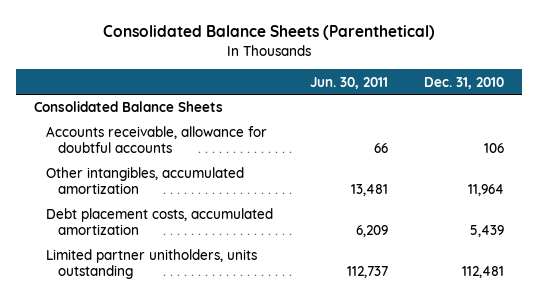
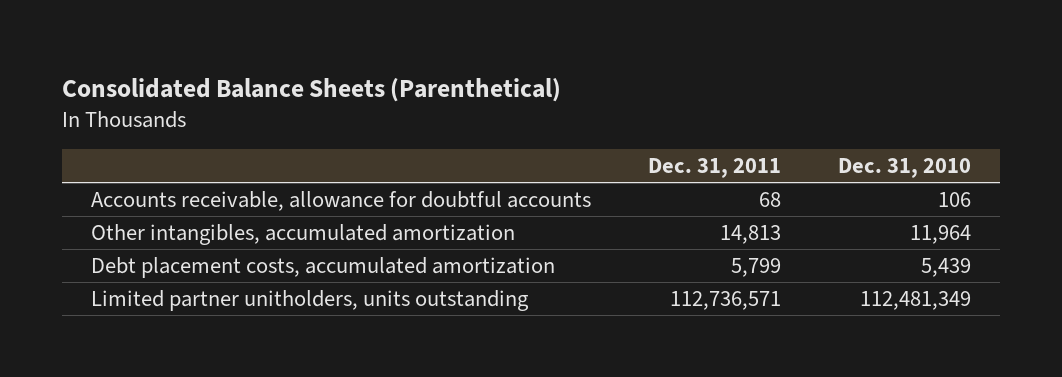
[309,76,388,89] Jun. 30, 2011 -> none
none -> [647,157,781,178] Dec. 31, 2011
[34,101,224,113] Consolidated Balance Sheets -> none
[461,266,504,279] 112,481 -> [860,290,972,310] 112,481,349

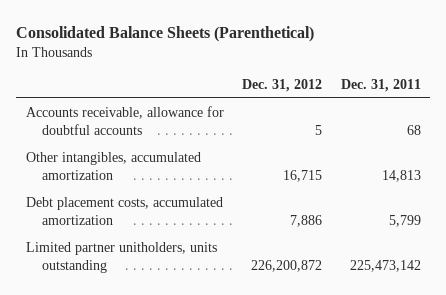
[838,157,972,178] Dec. 31, 2010 -> none
none -> [242,79,323,93] Dec. 31, 2012
[669,290,781,310] 112,736,571 -> [349,260,421,273] 225,473,142

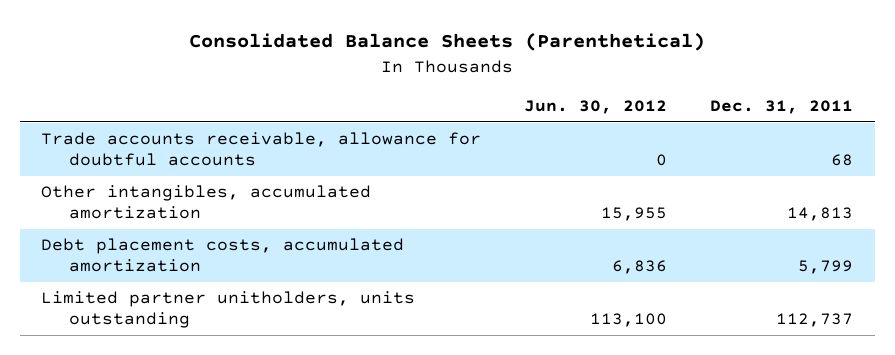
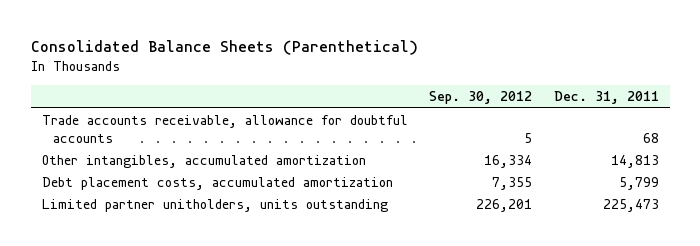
[524,99,668,114] Jun. 30, 2012 -> none
none -> [429,91,533,105] Sep. 30, 2012
[776,313,854,328] 112,737 -> [602,198,659,212] 225,473

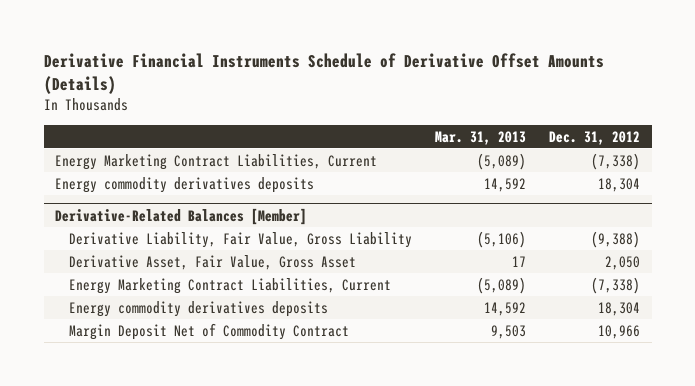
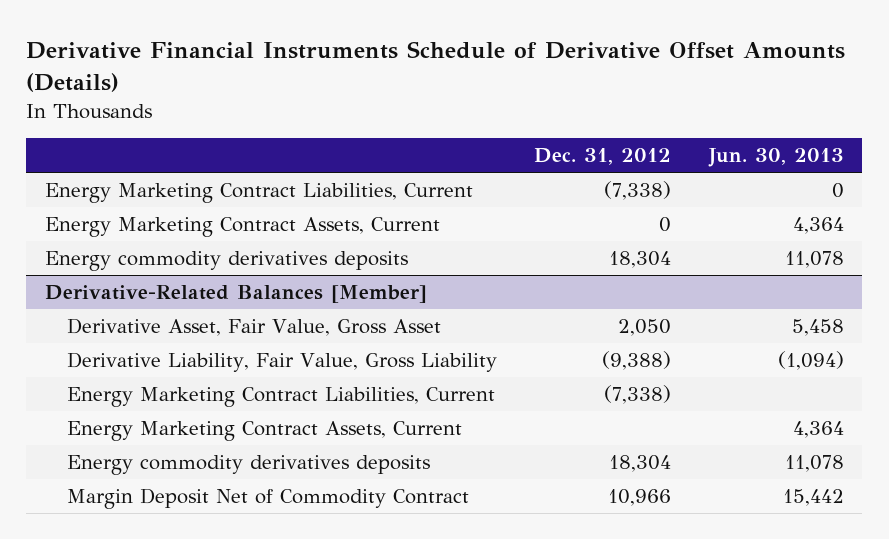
[435,130,527,145] Mar. 31, 2013 -> none
none -> [707,148,844,168] Jun. 30, 2013
none -> [45,217,441,238] Energy Marketing Contract Assets, Current
[69,231,413,248] Derivative Liability, Fair Value, Gross Liability -> [66,352,497,373] Derivative Liability, Fair Value, Gross Liability
none -> [66,421,462,442] Energy Marketing Contract Assets, Current

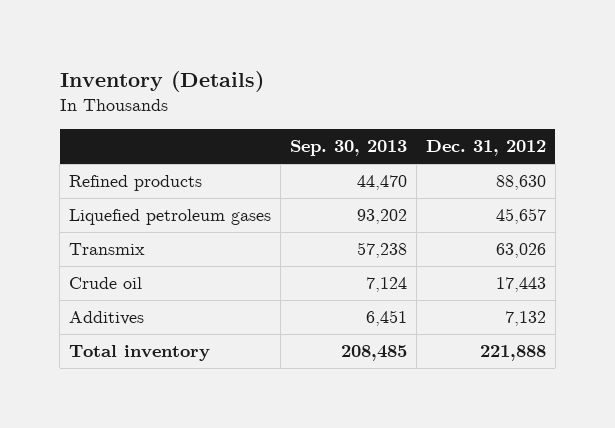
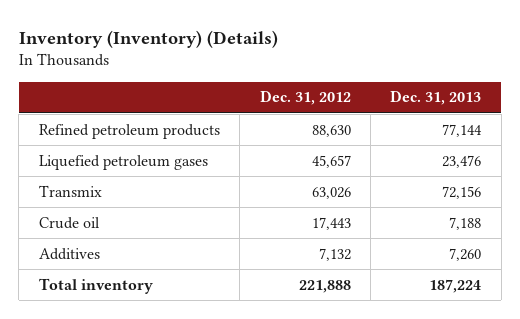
[59,71,264,93] Inventory (Details) -> [18,29,278,48] Inventory (Inventory) (Details)
[289,140,407,157] Sep. 30, 2013 -> none
none -> [390,90,482,106] Dec. 31, 2013
[69,175,203,192] Refined products -> [38,123,220,139] Refined petroleum products

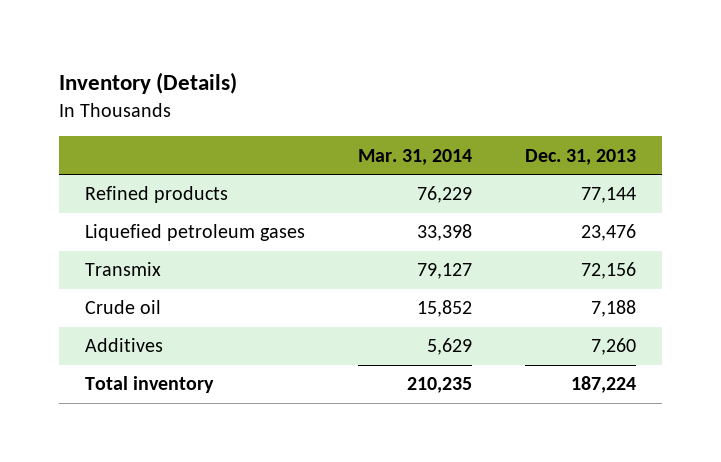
[18,29,278,48] Inventory (Inventory) (Details) -> [59,71,238,94] Inventory (Details)
[259,90,351,106] Dec. 31, 2012 -> none
none -> [358,148,473,165] Mar. 31, 2014
[38,123,220,139] Refined petroleum products -> [85,186,229,204] Refined products

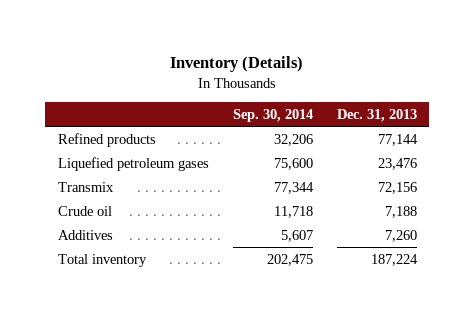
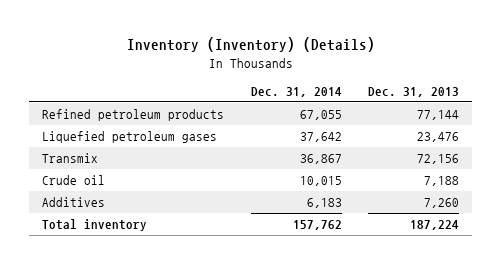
[170,55,304,72] Inventory (Details) -> [126,37,375,53] Inventory (Inventory) (Details)
[232,108,313,122] Sep. 30, 2014 -> none
none -> [250,86,342,97] Dec. 31, 2014
[57,132,156,147] Refined products -> [42,109,225,122] Refined petroleum products

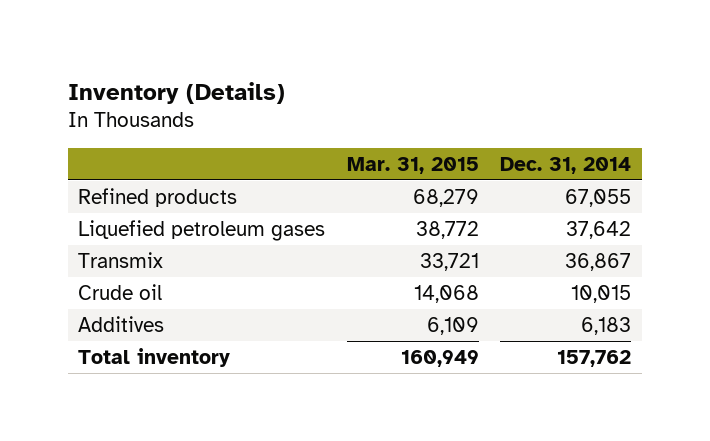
[126,37,375,53] Inventory (Inventory) (Details) -> [67,81,285,104] Inventory (Details)
[367,86,459,97] Dec. 31, 2013 -> none
none -> [346,156,479,174] Mar. 31, 2015
[42,109,225,122] Refined petroleum products -> [78,187,238,207] Refined products

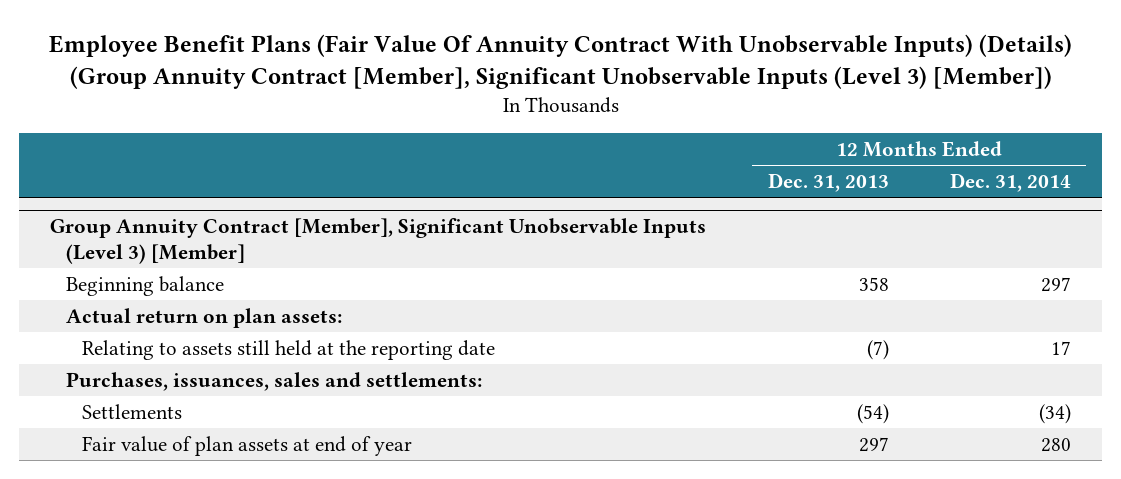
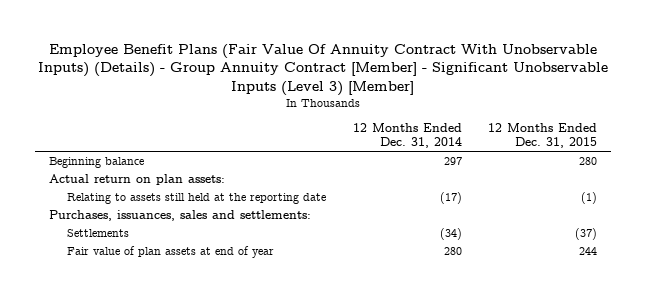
[48,33,1072,90] Employee Benefit Plans (Fair Value Of Annuity Contract With Unobservable Inputs) (Details) (Group Annuity Contract [Member], Significant Unobservable Inputs (Level 3) [Member]) -> [38,43,609,96] Employee Benefit Plans (Fair Value Of Annuity Contract With Unobservable Inputs) (Details) - Group Annuity Contract [Member] - Significant Unobservable Inputs (Level 3) [Member]
[767,172,889,192] Dec. 31, 2013 -> none
none -> [488,122,598,149] 12 Months Ended Dec. 31, 2015
[50,218,707,264] Group Annuity Contract [Member], Significant Unobservable Inputs (Level 3) [Member] -> none
[1051,340,1072,355] 17 -> [439,192,462,205] (17)

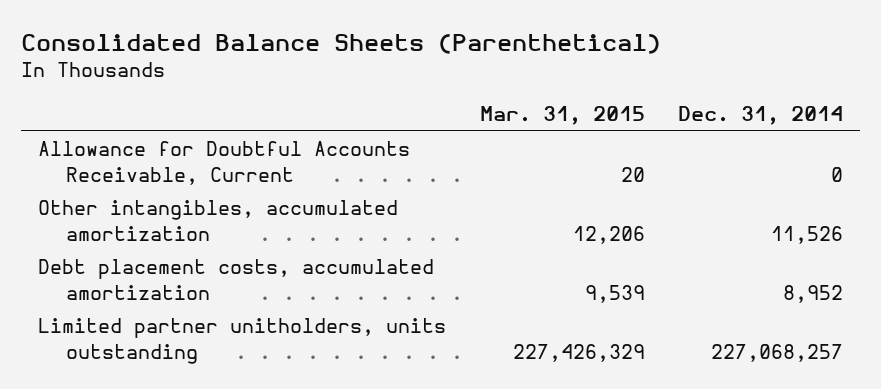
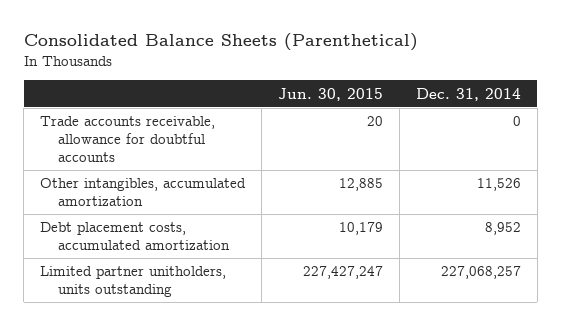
[479,106,645,126] Mar. 31, 2015 -> none
none -> [278,87,384,101] Jun. 30, 2015
[37,141,410,185] Allowance for Doubtful Accounts Receivable, Current -> [40,116,216,162] Trade accounts receivable, allowance for doubtful accounts

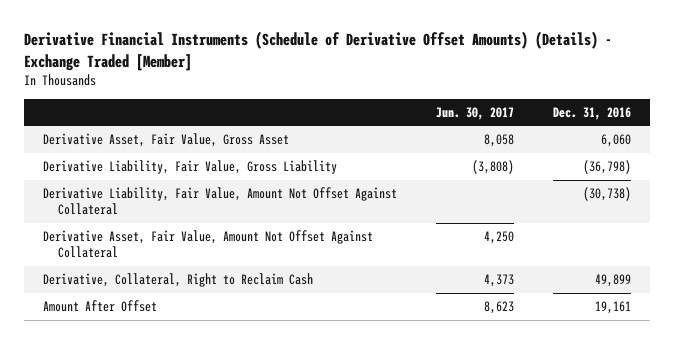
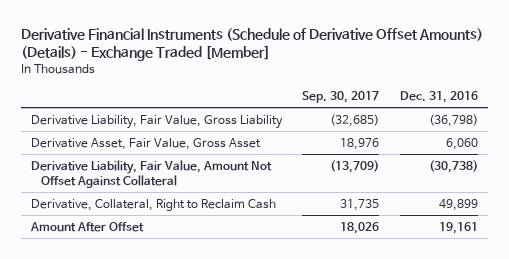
[436,106,515,120] Jun. 30, 2017 -> none
none -> [302,90,380,103] Sep. 30, 2017
[43,133,290,148] Derivative Asset, Fair Value, Gross Asset -> [31,137,262,150] Derivative Asset, Fair Value, Gross Asset
[43,230,374,259] Derivative Asset, Fair Value, Amount Not Offset Against Collateral -> none

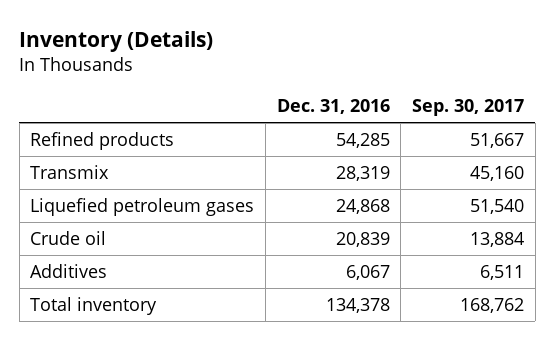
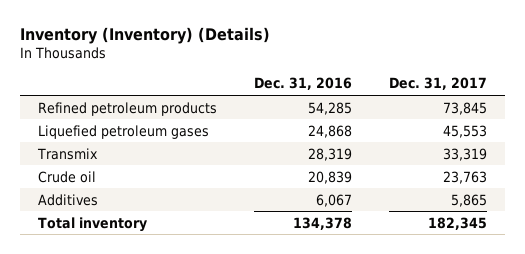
[19,31,214,53] Inventory (Details) -> [19,27,270,45] Inventory (Inventory) (Details)
[412,98,525,116] Sep. 30, 2017 -> none
none -> [388,77,487,91] Dec. 31, 2017
[30,131,175,150] Refined products -> [38,101,218,116] Refined petroleum products
[30,164,110,179] Transmix -> [37,147,99,160] Transmix

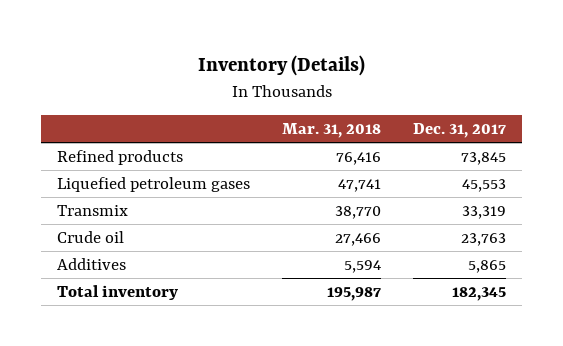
[19,27,270,45] Inventory (Inventory) (Details) -> [197,54,365,76] Inventory (Details)
[254,77,353,91] Dec. 31, 2016 -> none
none -> [282,123,382,139] Mar. 31, 2018
[38,101,218,116] Refined petroleum products -> [57,149,184,165] Refined products

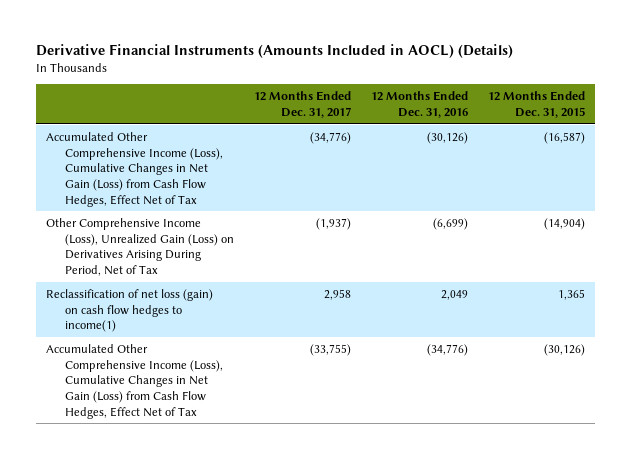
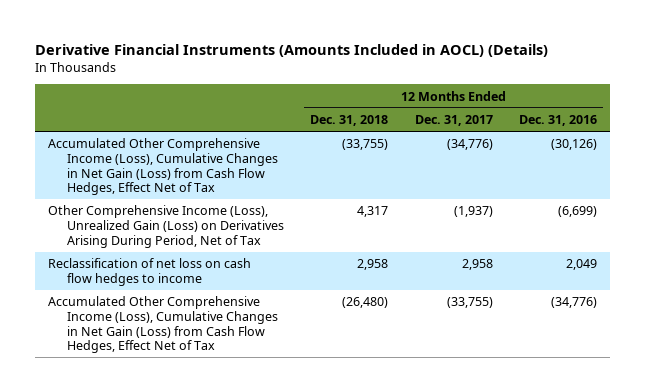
[487,91,585,118] 12 Months Ended Dec. 31, 2015 -> none
none -> [310,115,389,127] Dec. 31, 2018
[45,288,213,333] Reclassification of net loss (gain) on cash flow hedges to income(1) -> [47,258,251,286] Reclassification of net loss on cash flow hedges to income

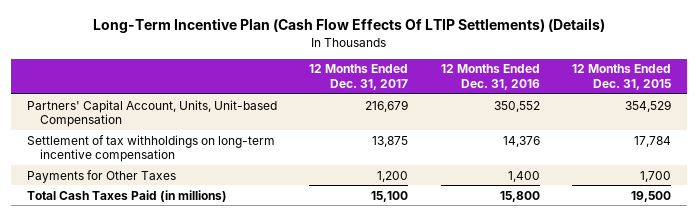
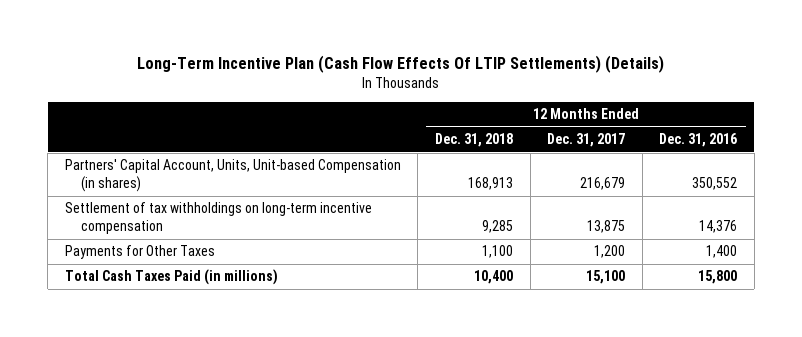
[571,64,671,90] 12 Months Ended Dec. 31, 2015 -> none
none -> [435,133,514,148] Dec. 31, 2018
[27,99,278,127] Partners' Capital Account, Units, Unit-based Compensation -> [64,159,401,193] Partners' Capital Account, Units, Unit-based Compensation (in shares)

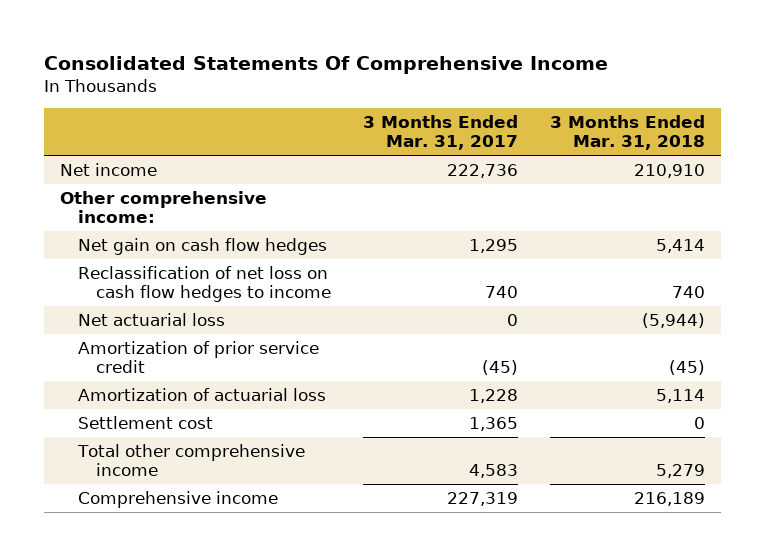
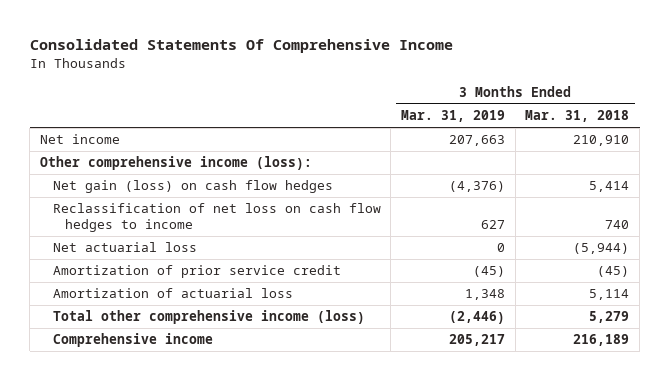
[363,115,519,151] 3 Months Ended Mar. 31, 2017 -> none
none -> [400,110,505,123] Mar. 31, 2019
[59,191,267,224] Other comprehensive income: -> [39,156,312,171] Other comprehensive income (loss):
[78,238,328,256] Net gain on cash flow hedges -> [52,180,333,194] Net gain (loss) on cash flow hedges
[78,416,214,430] Settlement cost -> none
[77,444,306,477] Total other comprehensive income -> [52,310,365,325] Total other comprehensive income (loss)

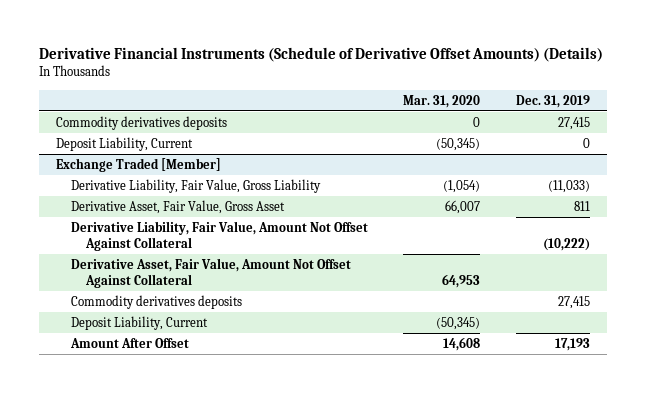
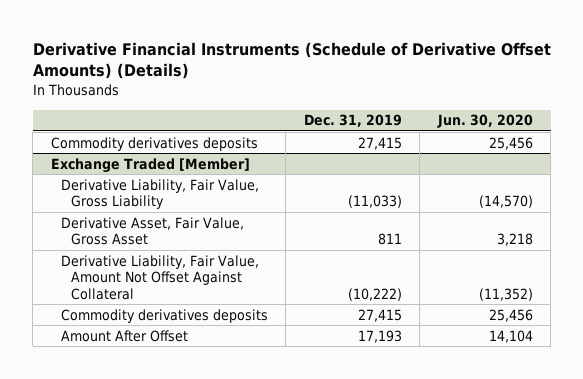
[403,94,481,108] Mar. 31, 2020 -> none
none -> [436,114,533,129] Jun. 30, 2020
[56,137,194,152] Deposit Liability, Current -> none
[71,258,352,288] Derivative Asset, Fair Value, Amount Not Offset Against Collateral -> none
[71,316,209,331] Deposit Liability, Current -> none

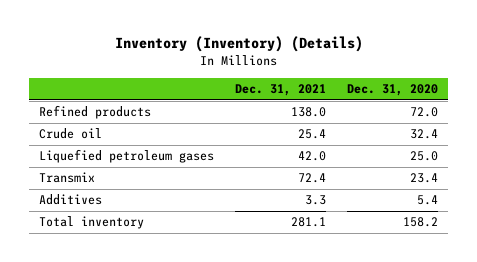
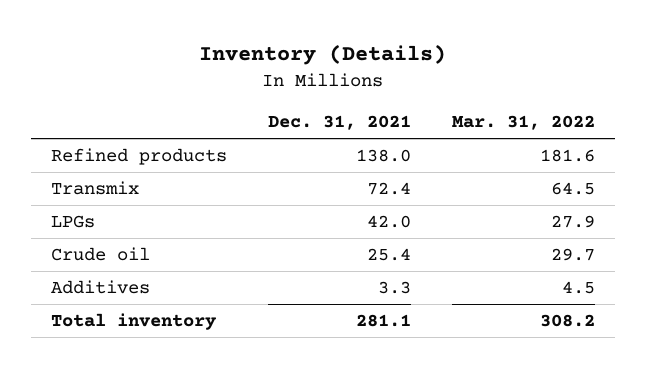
[114,36,363,53] Inventory (Inventory) (Details) -> [198,44,446,66] Inventory (Details)
[346,84,438,97] Dec. 31, 2020 -> none
none -> [451,115,595,131] Mar. 31, 2022
[39,149,215,164] Liquefied petroleum gases -> none
none -> [51,215,96,229] LPGs
[39,128,103,140] Crude oil -> [51,247,151,262] Crude oil

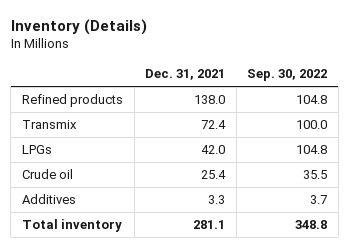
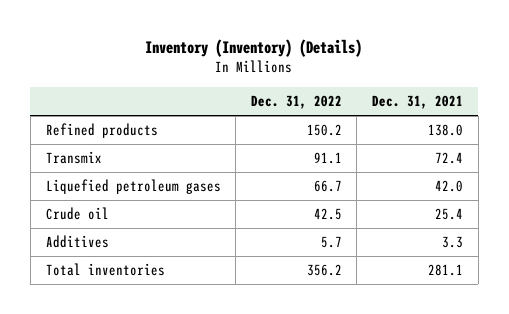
[10,18,147,35] Inventory (Details) -> [145,38,363,57] Inventory (Inventory) (Details)
[247,69,328,82] Sep. 30, 2022 -> none
none -> [250,95,342,110] Dec. 31, 2022
[21,145,52,155] LPGs -> [45,179,221,195] Liquefied petroleum gases
[21,219,122,233] Total inventory -> [45,263,165,277] Total inventories

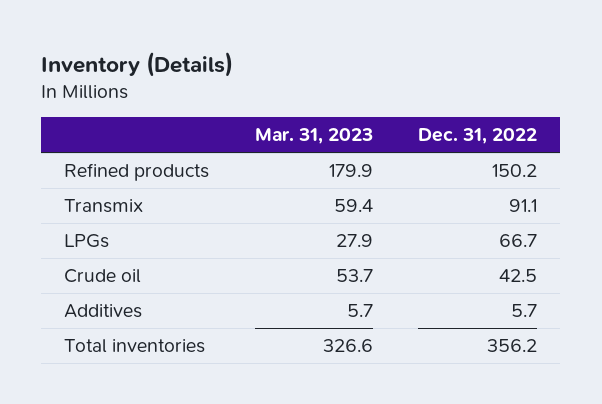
[145,38,363,57] Inventory (Inventory) (Details) -> [41,51,234,77] Inventory (Details)
[372,95,464,110] Dec. 31, 2021 -> none
none -> [254,128,373,145] Mar. 31, 2023
[45,179,221,195] Liquefied petroleum gases -> [64,234,110,249] LPGs

